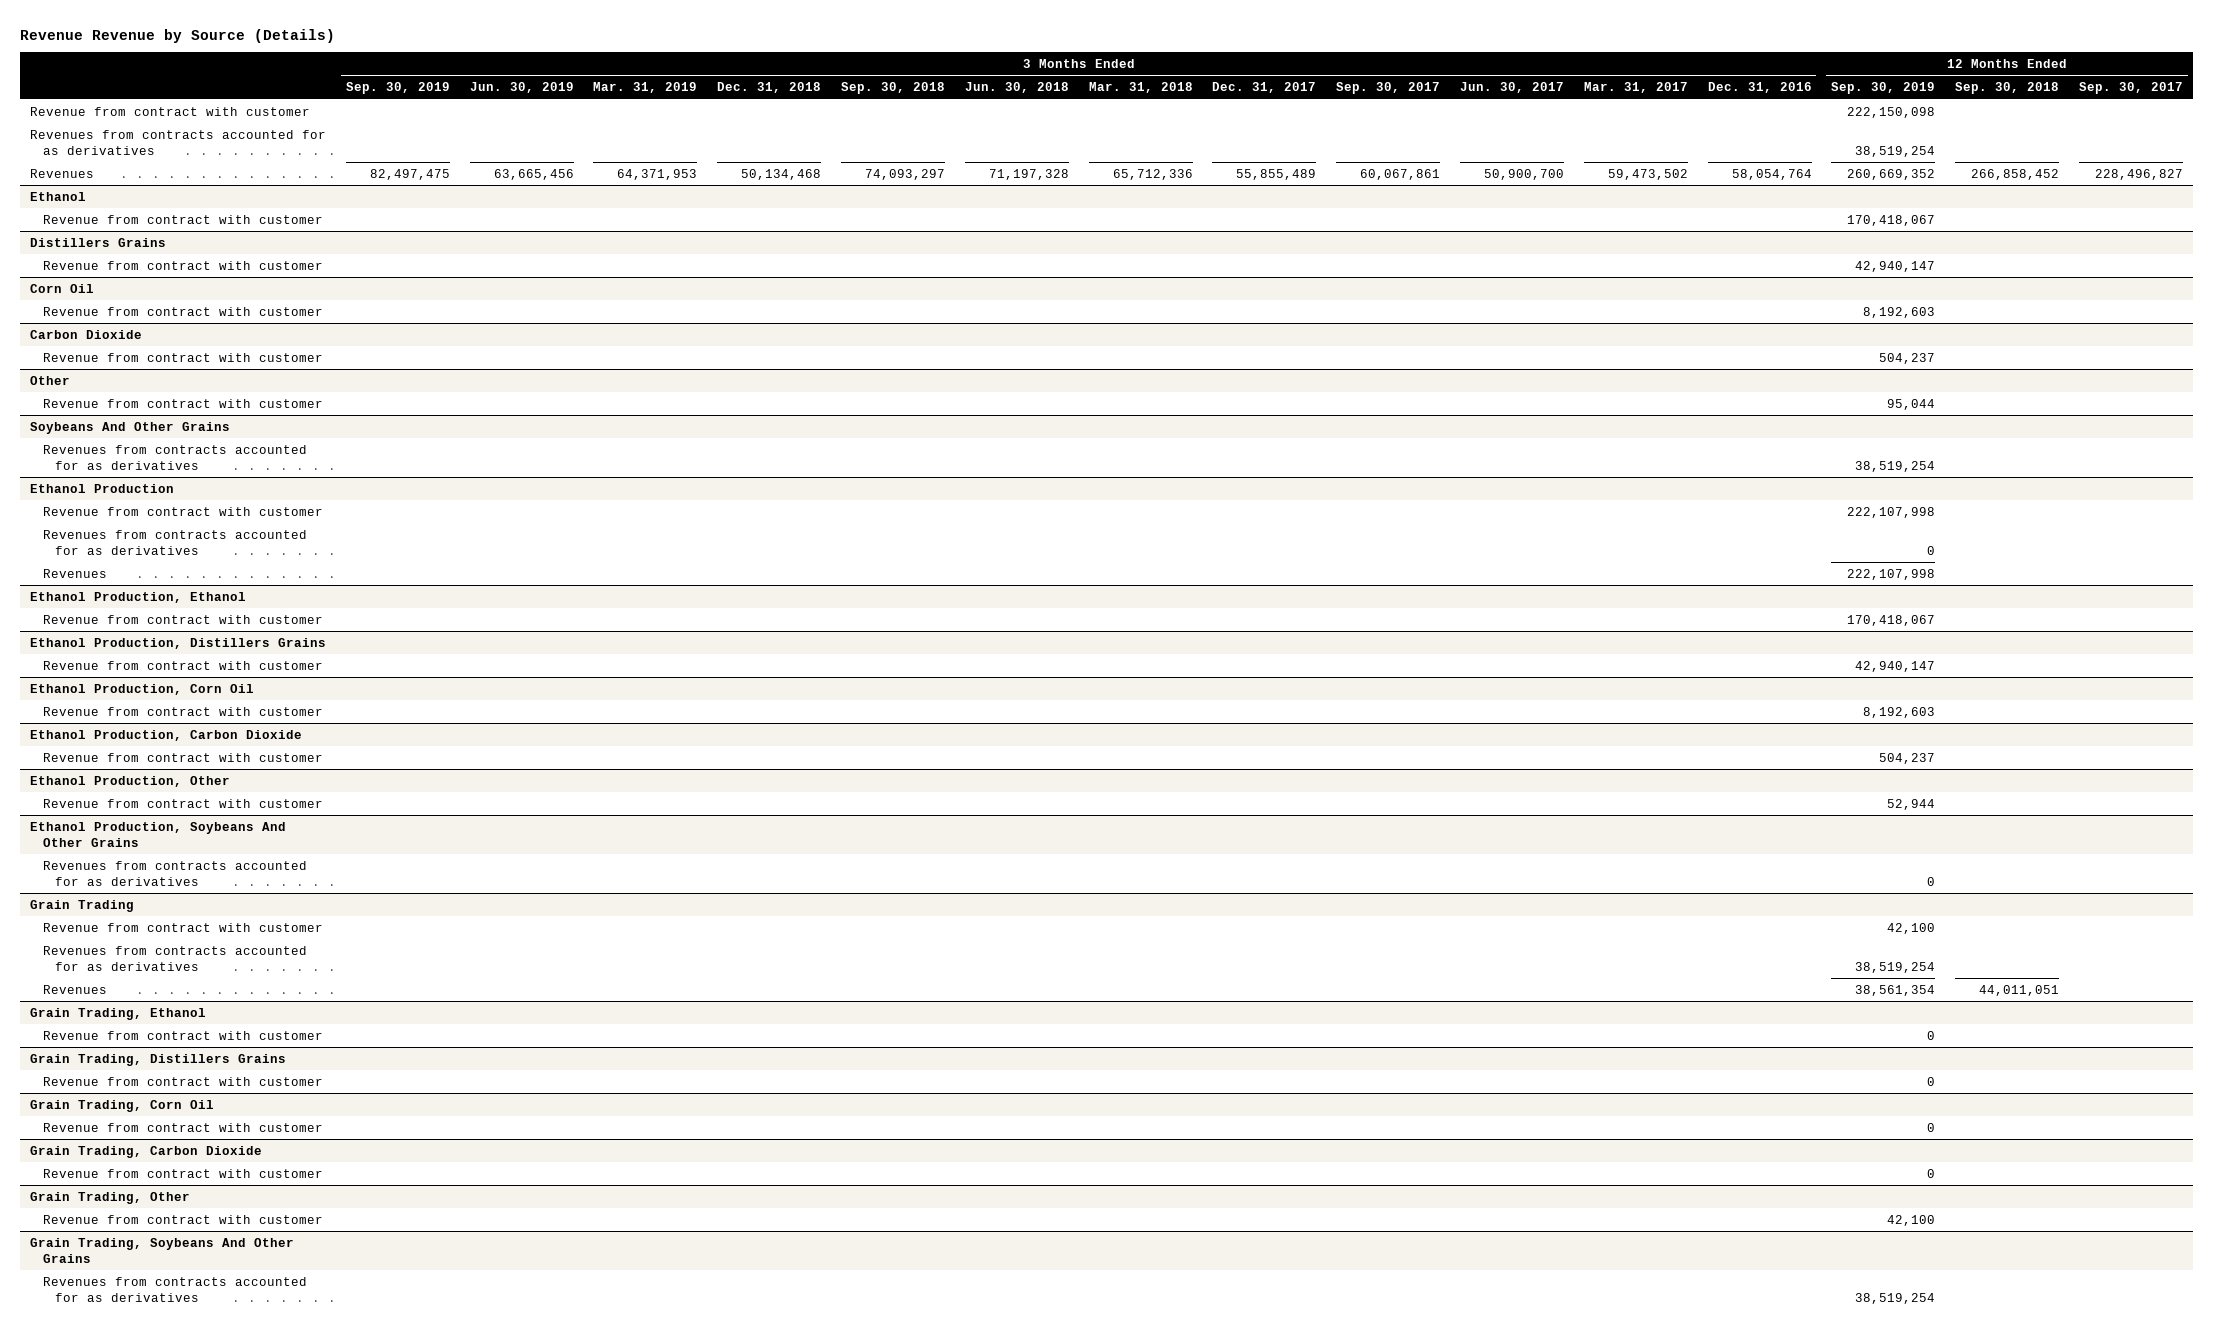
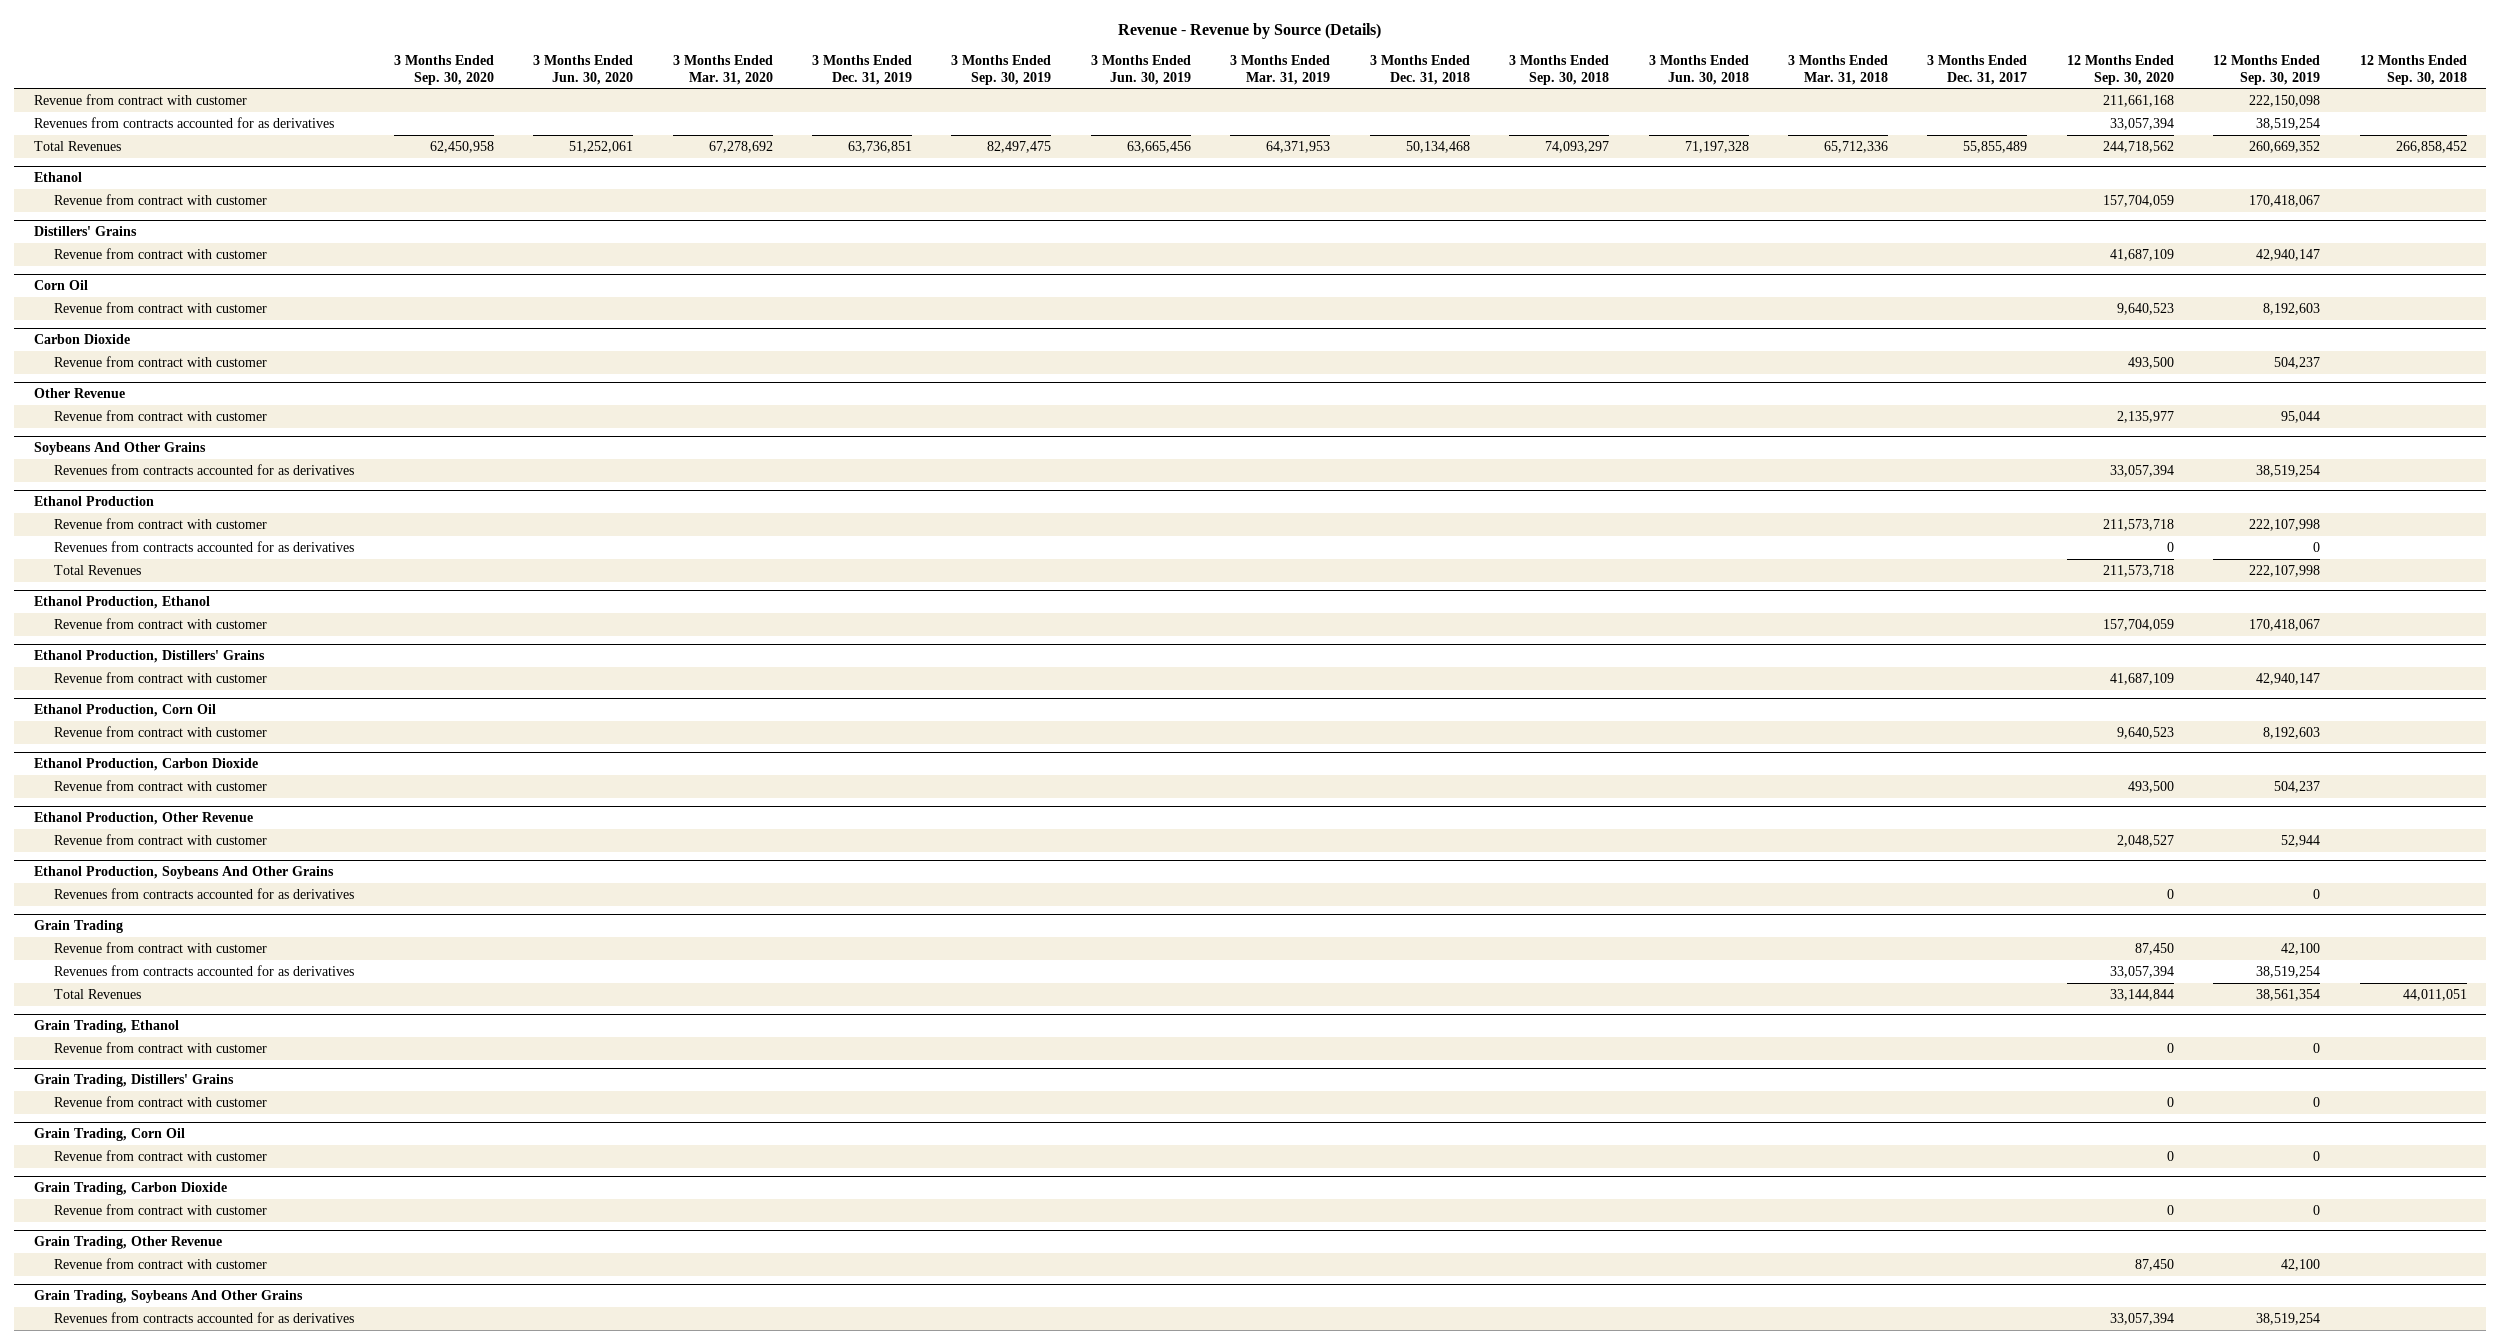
[20,28,336,43] Revenue Revenue by Source (Details) -> [1118,23,1382,40] Revenue - Revenue by Source (Details)
[1336,82,1441,95] Sep. 30, 2017 -> none
[1459,82,1564,94] Jun. 30, 2017 -> none
[1583,82,1688,94] Mar. 31, 2017 -> none
[1707,82,1812,94] Dec. 31, 2016 -> none
[2078,82,2183,95] Sep. 30, 2017 -> none
none -> [393,54,494,85] 3 Months Ended Sep. 30, 2020
none -> [533,54,634,85] 3 Months Ended Jun. 30, 2020
none -> [672,54,773,85] 3 Months Ended Mar. 31, 2020
none -> [811,54,912,85] 3 Months Ended Dec. 31, 2019
none -> [2066,54,2174,85] 12 Months Ended Sep. 30, 2020
[30,168,95,178] Revenues -> [33,140,121,151] Total Revenues
[30,237,167,247] Distillers Grains -> [33,226,137,237] Distillers' Grains
[30,375,71,385] Other -> [33,388,125,399] Other Revenue
[42,568,107,578] Revenues -> [54,564,142,575] Total Revenues
[30,637,327,649] Ethanol Production, Distillers Grains -> [33,650,265,664] Ethanol Production, Distillers' Grains
[30,775,231,787] Ethanol Production, Other -> [33,812,253,826] Ethanol Production, Other Revenue
[42,984,107,994] Revenues -> [54,988,142,999] Total Revenues
[30,1053,287,1066] Grain Trading, Distillers Grains -> [33,1074,234,1088] Grain Trading, Distillers' Grains
[30,1191,191,1204] Grain Trading, Other -> [33,1236,222,1250] Grain Trading, Other Revenue

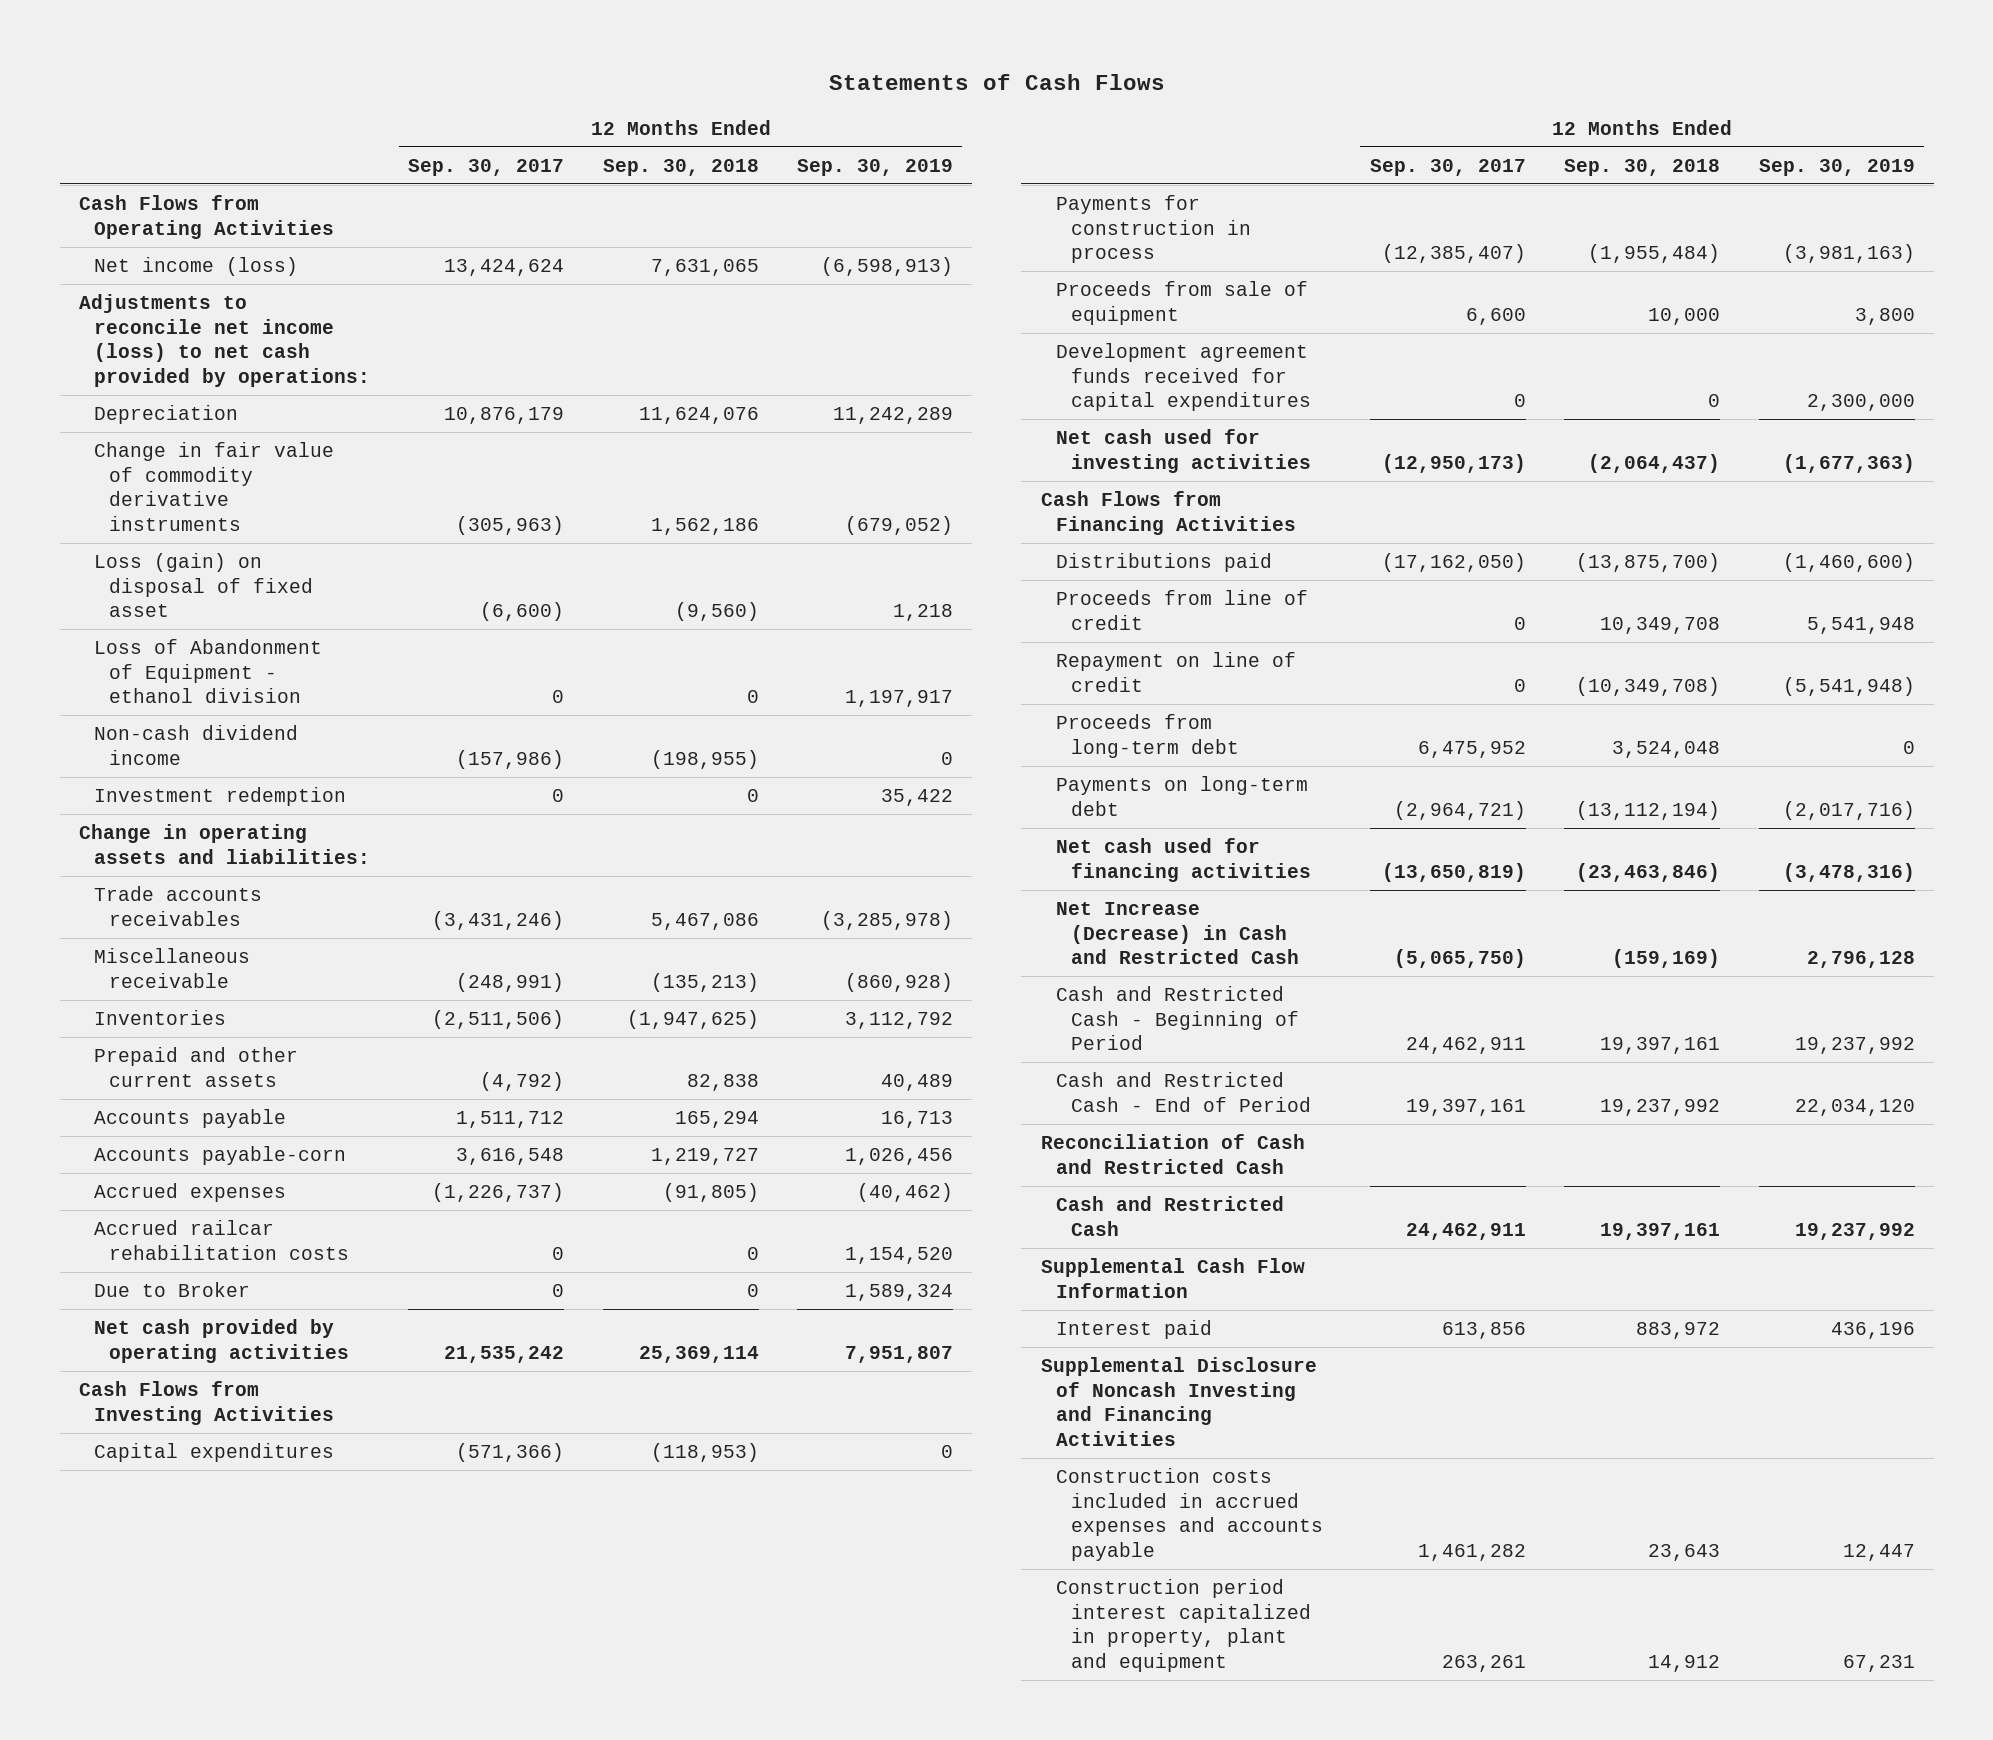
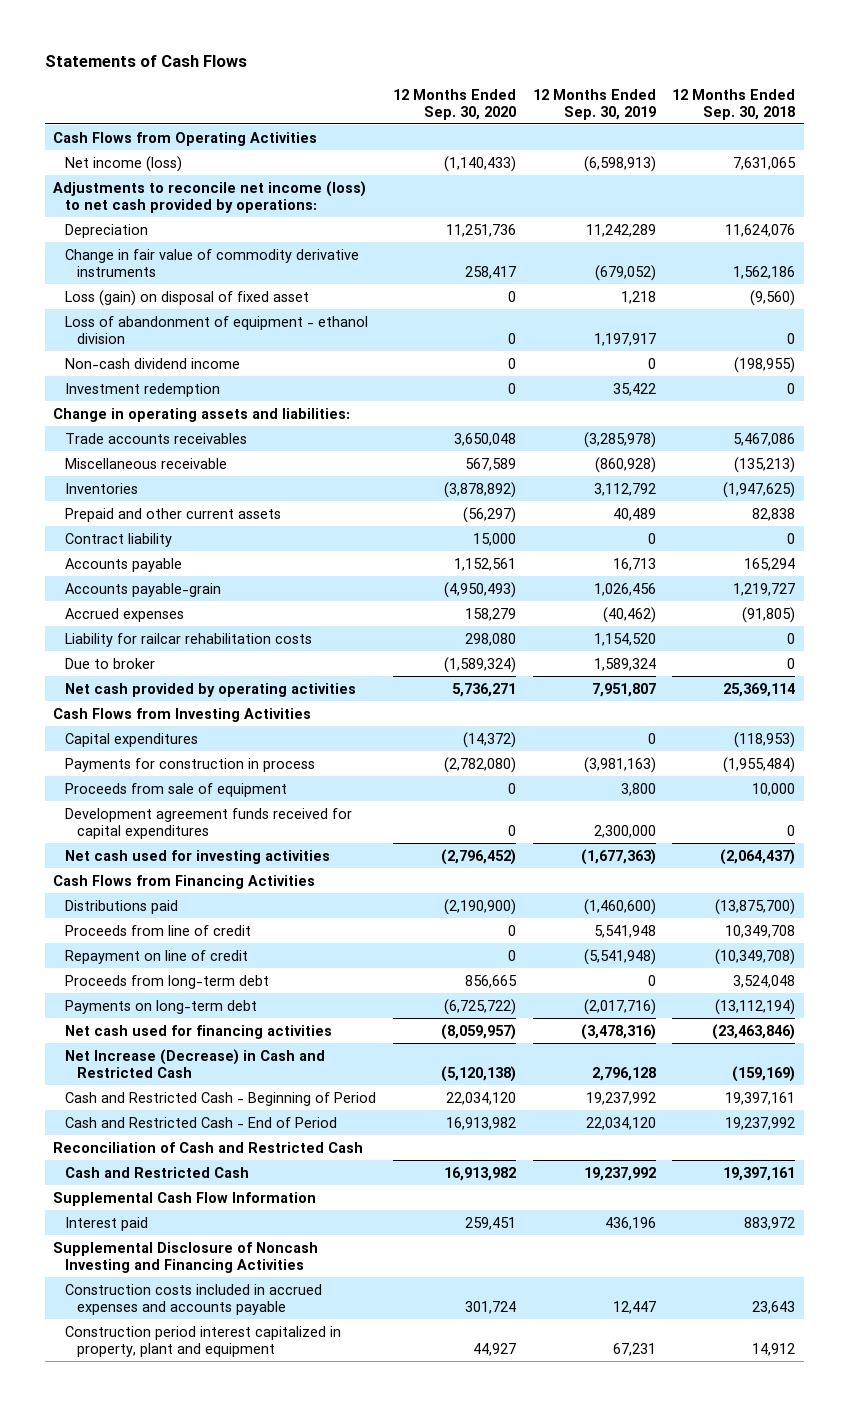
[408,158,565,176] Sep. 30, 2017 -> none
none -> [392,88,516,120] 12 Months Ended Sep. 30, 2020
[93,638,322,704] Loss of Abandonment of Equipment - ethanol division -> [65,315,369,344] Loss of abandonment of equipment - ethanol division
none -> [65,532,173,547] Contract liability
[93,1145,346,1165] Accounts payable-corn -> [65,582,222,597] Accounts payable-grain
[93,1219,350,1260] Accrued railcar rehabilitation costs -> [65,632,313,647] Liability for railcar rehabilitation costs
[93,1281,250,1297] Due to Broker -> [65,657,156,669] Due to broker

